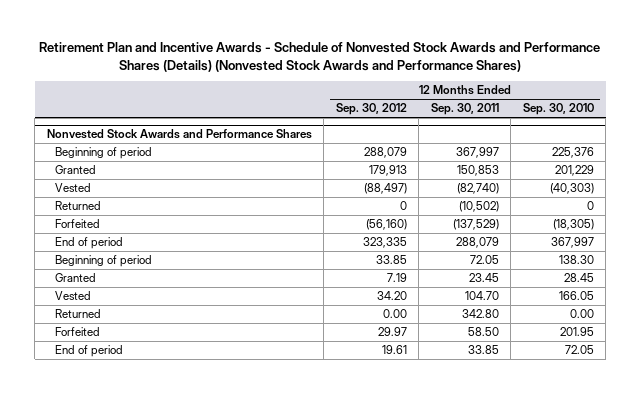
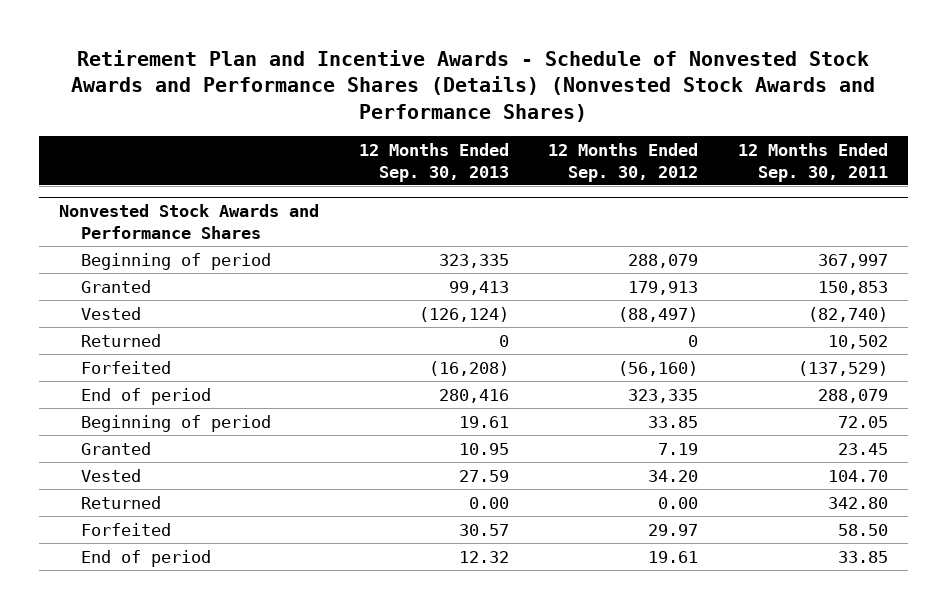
[522,103,594,116] Sep. 30, 2010 -> none
none -> [358,142,509,182] 12 Months Ended Sep. 30, 2013
[458,201,499,213] (10,502) -> [827,334,888,349] 10,502

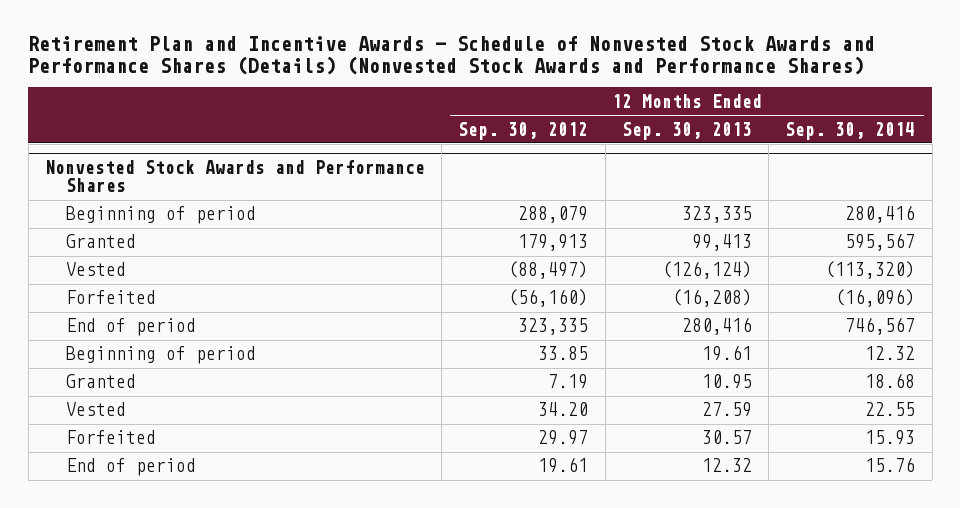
[737,142,888,182] 12 Months Ended Sep. 30, 2011 -> none
none -> [785,121,916,140] Sep. 30, 2014
[81,333,162,347] Returned -> none
[81,495,162,509] Returned -> none

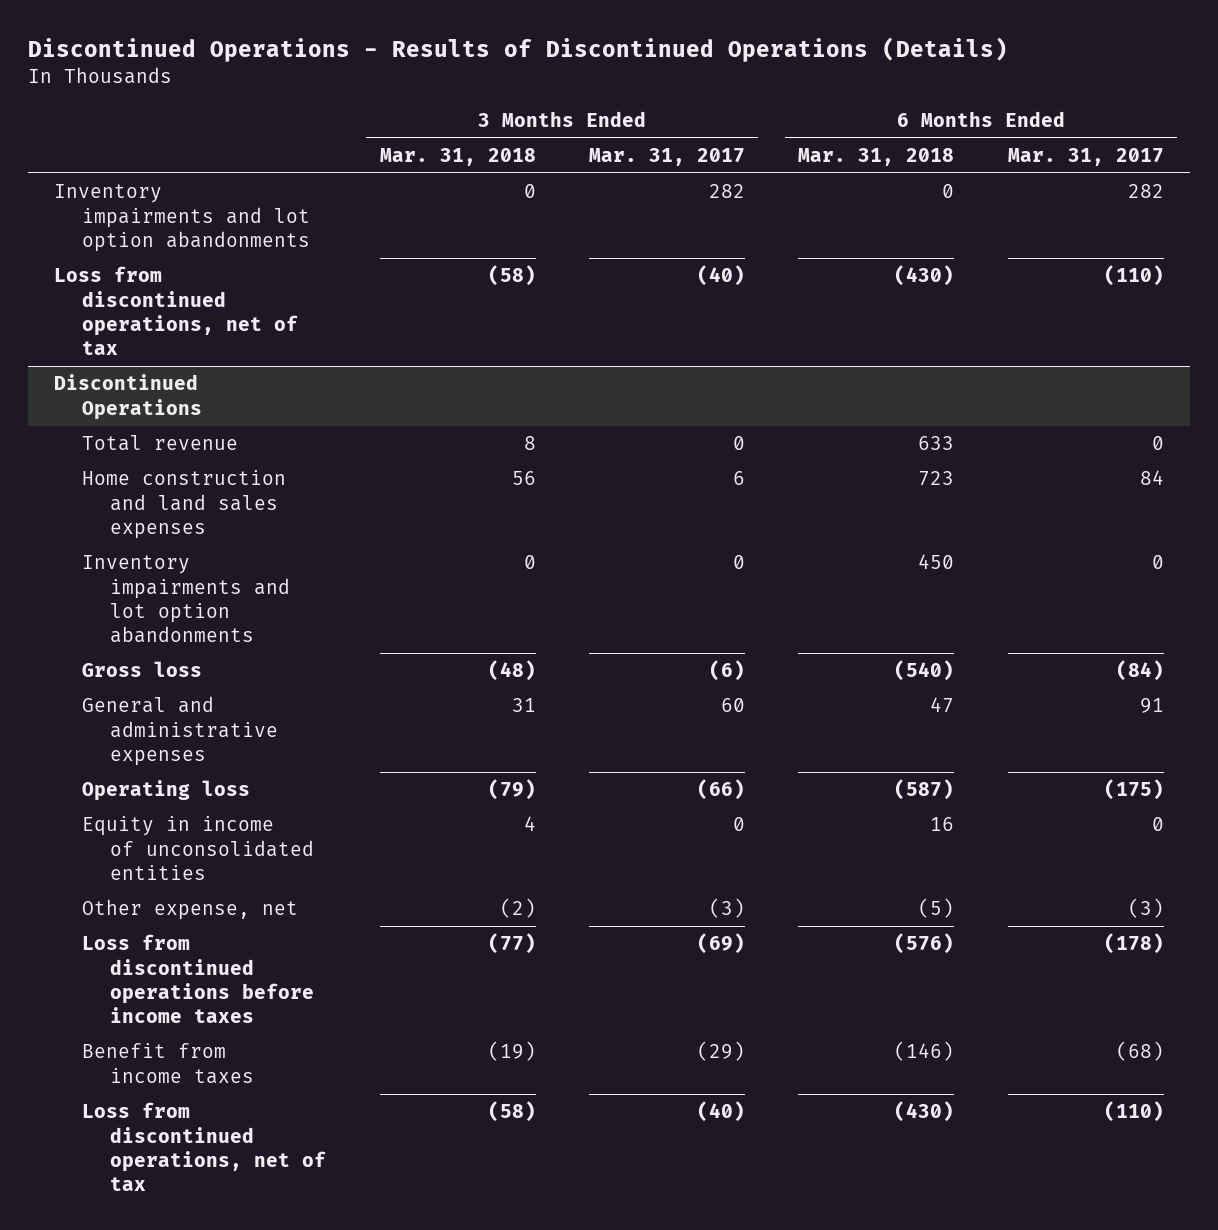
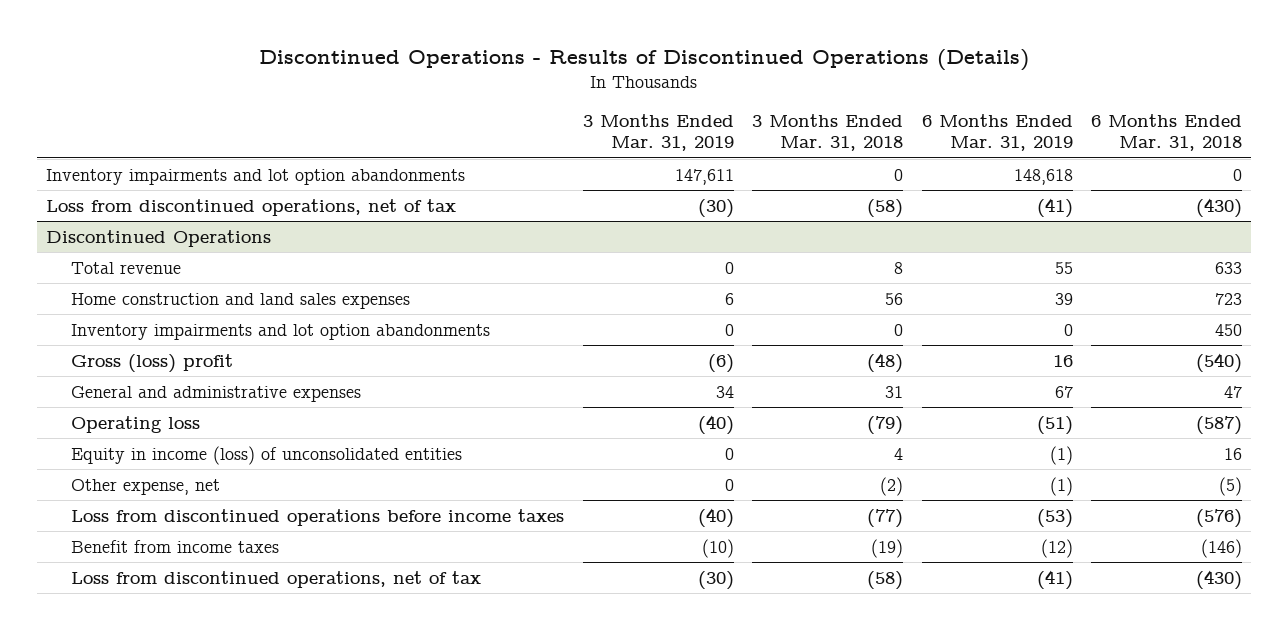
[588,148,745,167] Mar. 31, 2017 -> none
[1007,148,1164,167] Mar. 31, 2017 -> none
none -> [582,114,734,152] 3 Months Ended Mar. 31, 2019
none -> [921,114,1073,152] 6 Months Ended Mar. 31, 2019
[82,661,203,678] Gross loss -> [71,353,234,373] Gross (loss) profit
[82,816,315,880] Equity in income of unconsolidated entities -> [71,445,463,465] Equity in income (loss) of unconsolidated entities

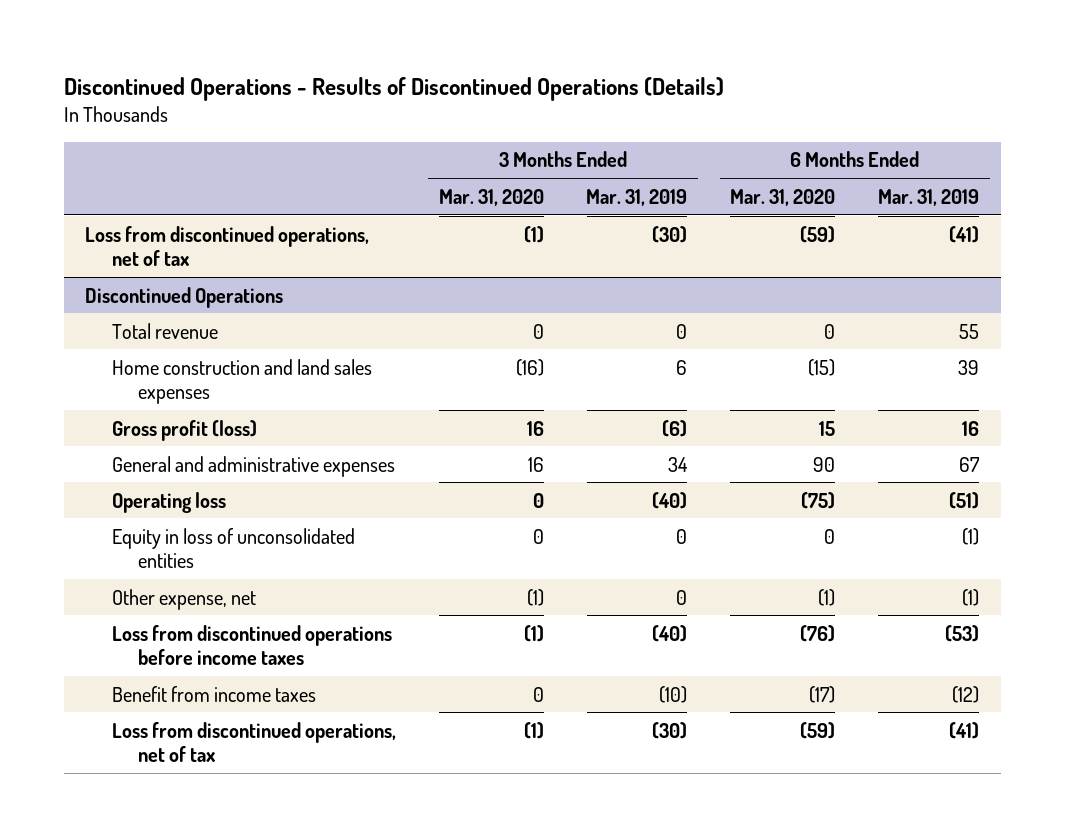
[752,114,904,152] 3 Months Ended Mar. 31, 2018 -> none
[1091,114,1243,152] 6 Months Ended Mar. 31, 2018 -> none
none -> [438,188,544,206] Mar. 31, 2020
none -> [730,188,836,206] Mar. 31, 2020
[45,168,465,185] Inventory impairments and lot option abandonments -> none
[71,323,491,340] Inventory impairments and lot option abandonments -> none
[71,353,234,373] Gross (loss) profit -> [111,419,257,441] Gross profit (loss)
[71,445,463,465] Equity in income (loss) of unconsolidated entities -> [111,527,355,568] Equity in loss of unconsolidated entities

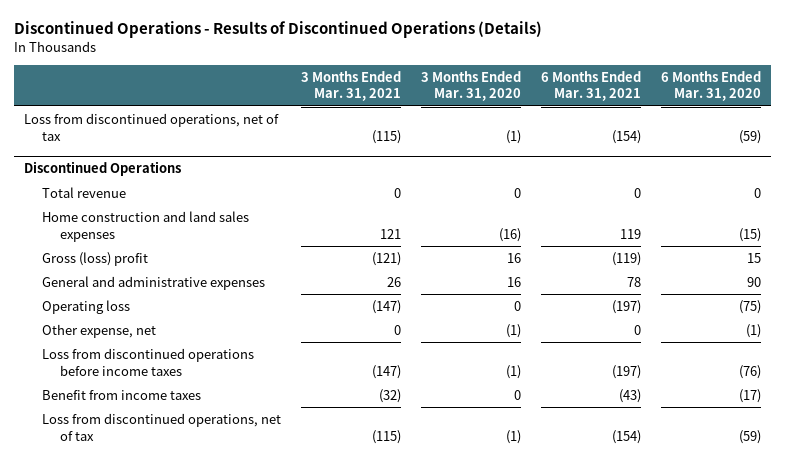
[586,188,688,206] Mar. 31, 2019 -> none
[878,188,980,206] Mar. 31, 2019 -> none
none -> [300,70,401,102] 3 Months Ended Mar. 31, 2021
none -> [540,70,641,102] 6 Months Ended Mar. 31, 2021
[111,419,257,441] Gross profit (loss) -> [42,251,149,266] Gross (loss) profit
[111,527,355,568] Equity in loss of unconsolidated entities -> none

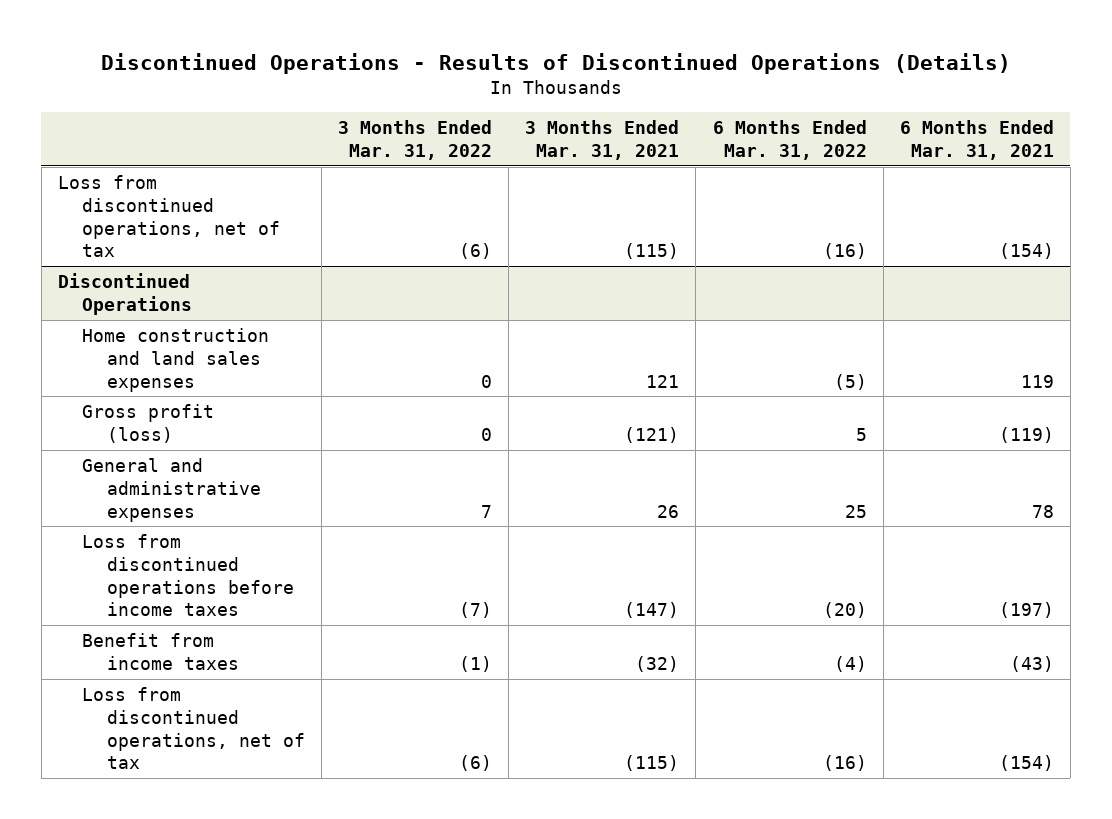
[420,70,521,102] 3 Months Ended Mar. 31, 2020 -> none
[660,70,761,102] 6 Months Ended Mar. 31, 2020 -> none
none -> [338,120,493,161] 3 Months Ended Mar. 31, 2022
none -> [712,120,867,161] 6 Months Ended Mar. 31, 2022
[42,186,127,198] Total revenue -> none
[42,251,149,266] Gross (loss) profit -> [82,404,215,443] Gross profit (loss)
[42,299,131,314] Operating loss -> none
[42,323,157,338] Other expense, net -> none

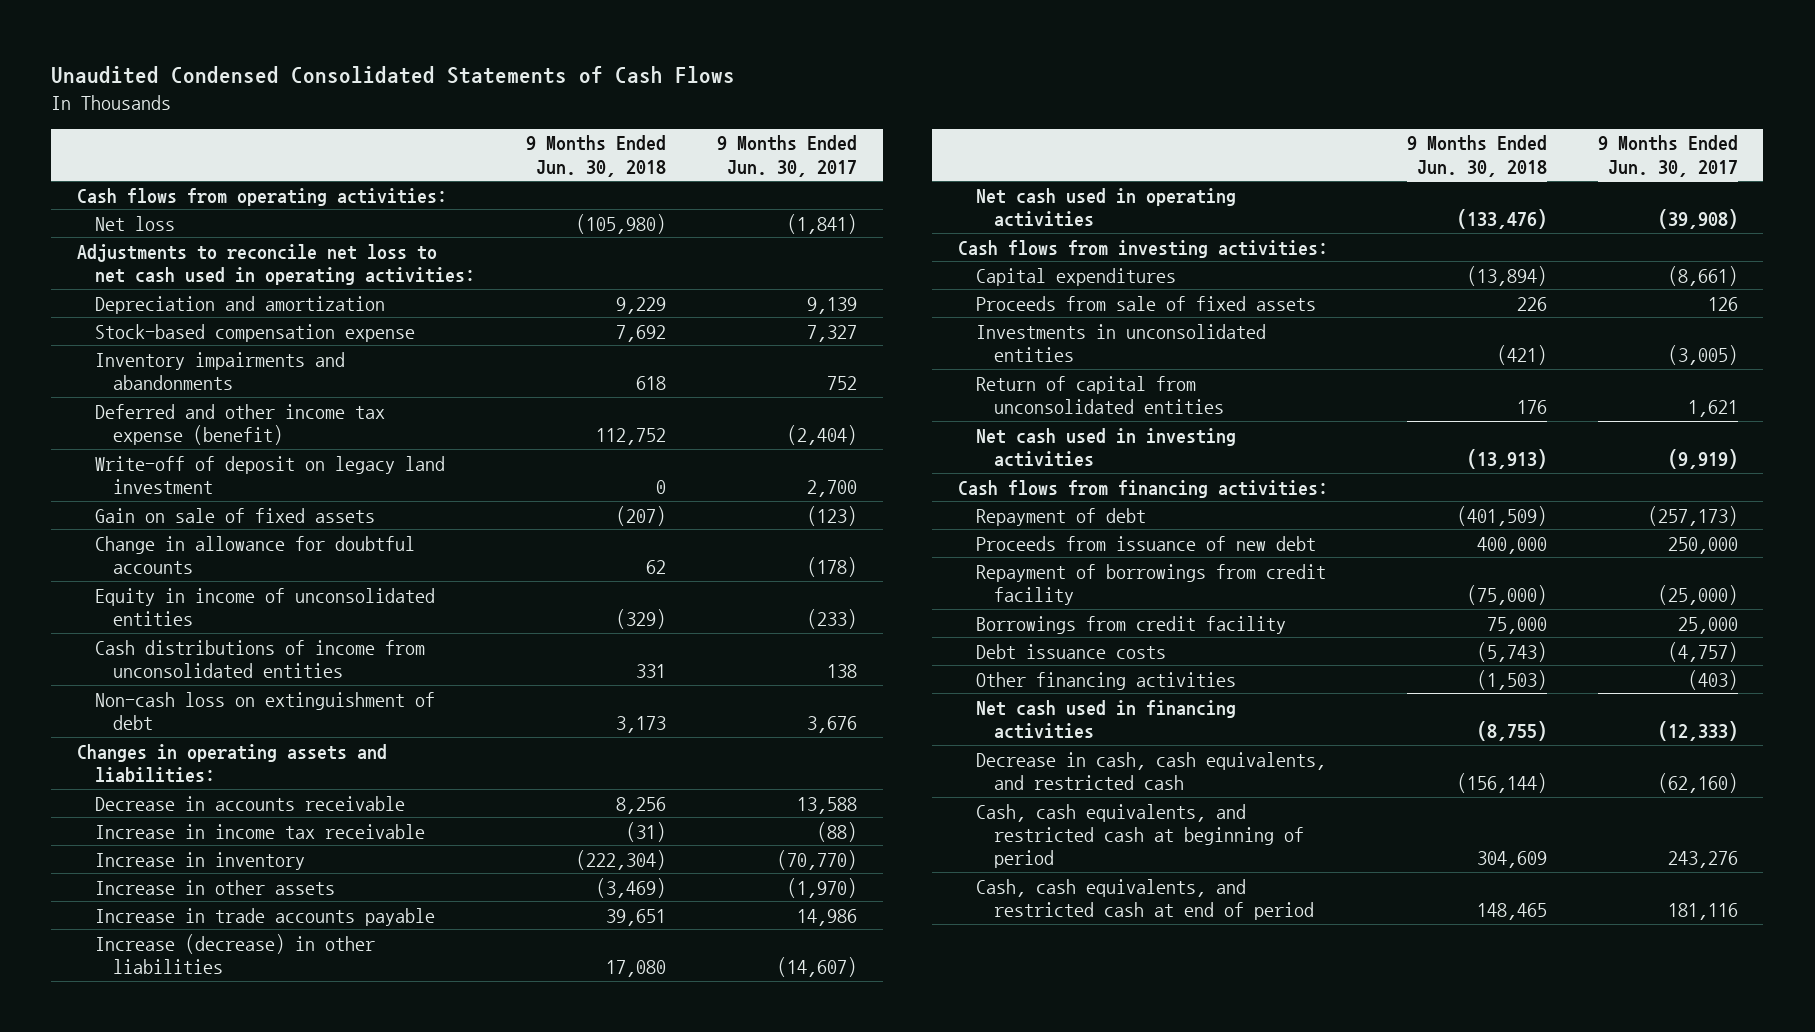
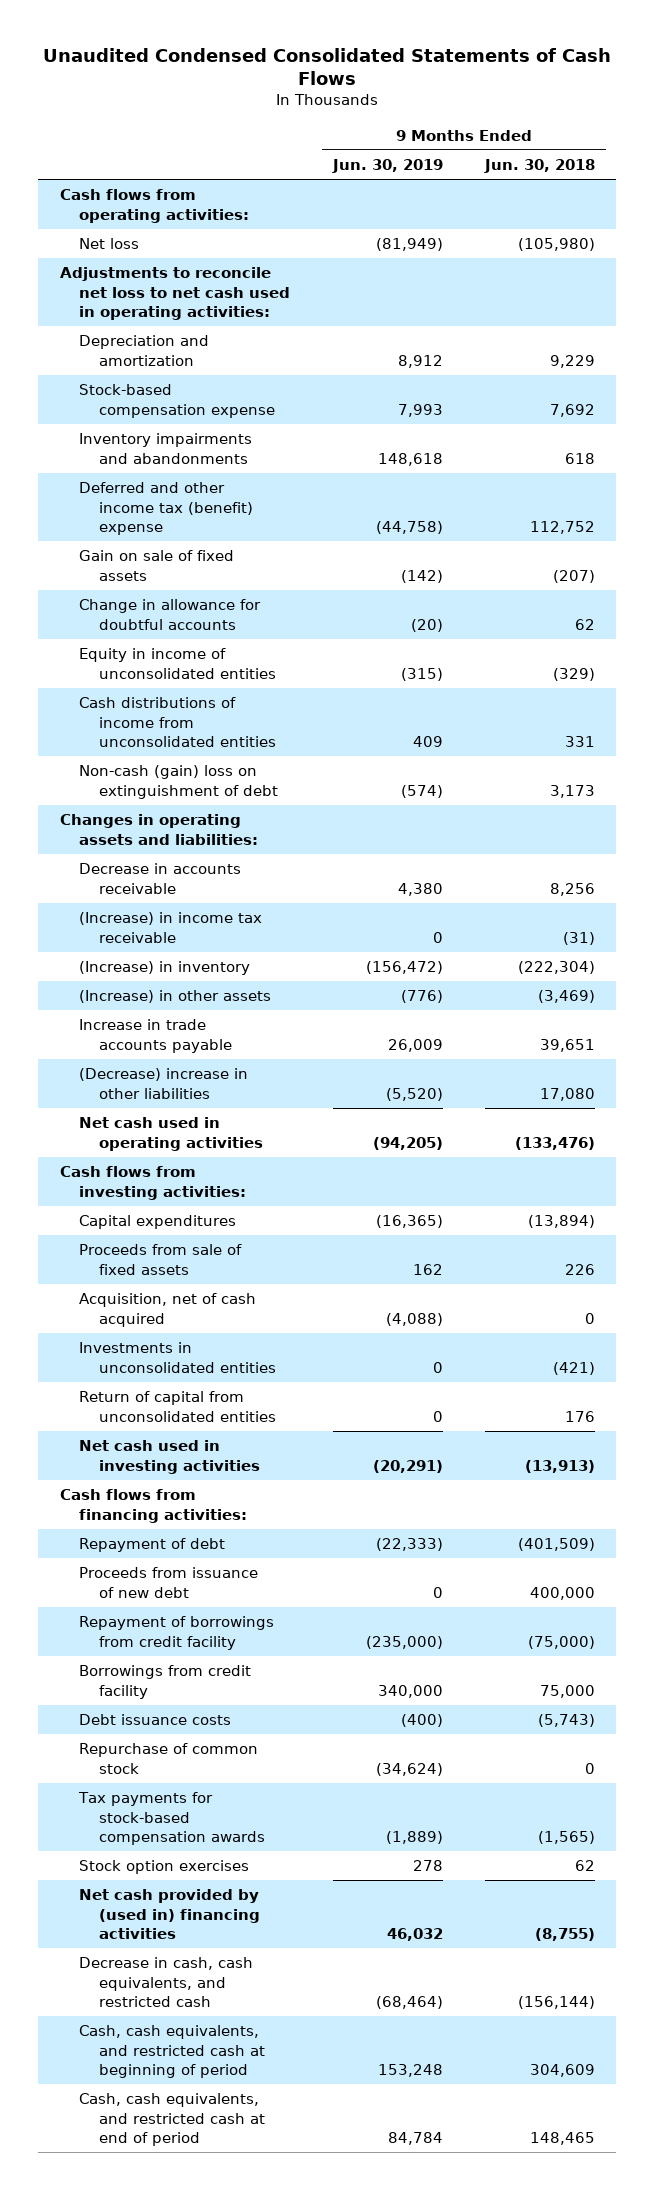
[717,135,858,177] 9 Months Ended Jun. 30, 2017 -> none
none -> [331,158,443,173] Jun. 30, 2019
[95,455,446,494] Write-off of deposit on legacy land investment -> none
[95,403,386,445] Deferred and other income tax expense (benefit) -> [79,482,253,536] Deferred and other income tax (benefit) expense
[95,691,436,730] Non-cash loss on extinguishment of debt -> [79,765,278,799] Non-cash (gain) loss on extinguishment of debt
[95,823,426,839] Increase in income tax receivable -> [79,912,263,943] (Increase) in income tax receivable
[95,851,306,870] Increase in inventory -> [79,961,251,976] (Increase) in inventory
[95,879,336,895] Increase in other assets -> [79,990,272,1004] (Increase) in other assets
[95,933,376,974] Increase (decrease) in other liabilities -> [79,1068,249,1099] (Decrease) increase in other liabilities
none -> [79,1293,257,1327] Acquisition, net of cash acquired
[975,671,1236,690] Other financing activities -> none
none -> [79,1743,259,1774] Repurchase of common stock
none -> [78,1792,265,1846] Tax payments for stock-based compensation awards
none -> [79,1860,250,1875] Stock option exercises
[975,699,1236,739] Net cash used in financing activities -> [79,1889,260,1940] Net cash provided by (used in) financing activities

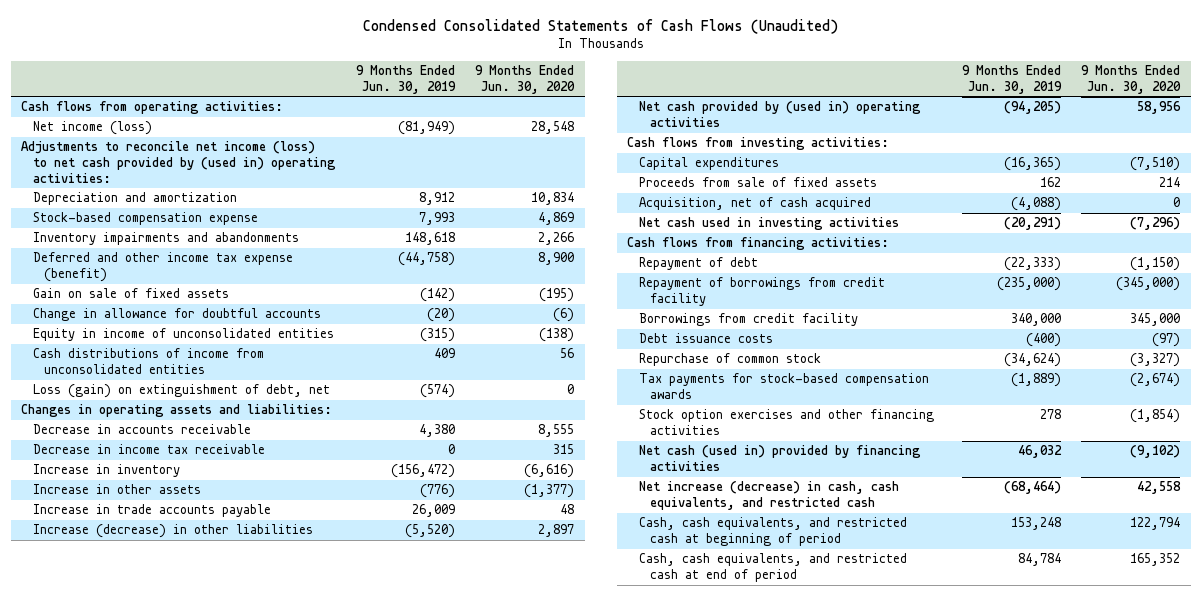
[43,47,612,86] Unaudited Condensed Consolidated Statements of Cash Flows -> [362,18,838,34] Condensed Consolidated Statements of Cash Flows (Unaudited)
[484,158,596,173] Jun. 30, 2018 -> none
none -> [475,65,576,95] 9 Months Ended Jun. 30, 2020
[79,238,140,250] Net loss -> [32,121,152,136] Net income (loss)
[59,267,291,321] Adjustments to reconcile net loss to net cash used in operating activities: -> [21,141,336,184] Adjustments to reconcile net income (loss) to net cash provided by (used in) operating activities:
[79,482,253,536] Deferred and other income tax (benefit) expense -> [32,252,293,283] Deferred and other income tax expense (benefit)
[79,765,278,799] Non-cash (gain) loss on extinguishment of debt -> [32,384,330,399] Loss (gain) on extinguishment of debt, net
[79,912,263,943] (Increase) in income tax receivable -> [32,444,265,455] Decrease in income tax receivable
[79,961,251,976] (Increase) in inventory -> [32,464,180,478] Increase in inventory
[79,990,272,1004] (Increase) in other assets -> [32,484,201,495] Increase in other assets
[79,1068,249,1099] (Decrease) increase in other liabilities -> [32,524,313,539] Increase (decrease) in other liabilities
[79,1117,263,1151] Net cash used in operating activities -> [638,101,921,128] Net cash provided by (used in) operating activities
[79,1342,276,1373] Investments in unconsolidated entities -> none
[79,1391,276,1422] Return of capital from unconsolidated entities -> none
[79,1567,259,1598] Proceeds from issuance of new debt -> none
[79,1860,250,1875] Stock option exercises -> [638,409,934,436] Stock option exercises and other financing activities
[79,1889,260,1940] Net cash provided by (used in) financing activities -> [638,445,921,472] Net cash (used in) provided by financing activities
[79,1957,254,2008] Decrease in cash, cash equivalents, and restricted cash -> [638,481,899,511] Net increase (decrease) in cash, cash equivalents, and restricted cash

